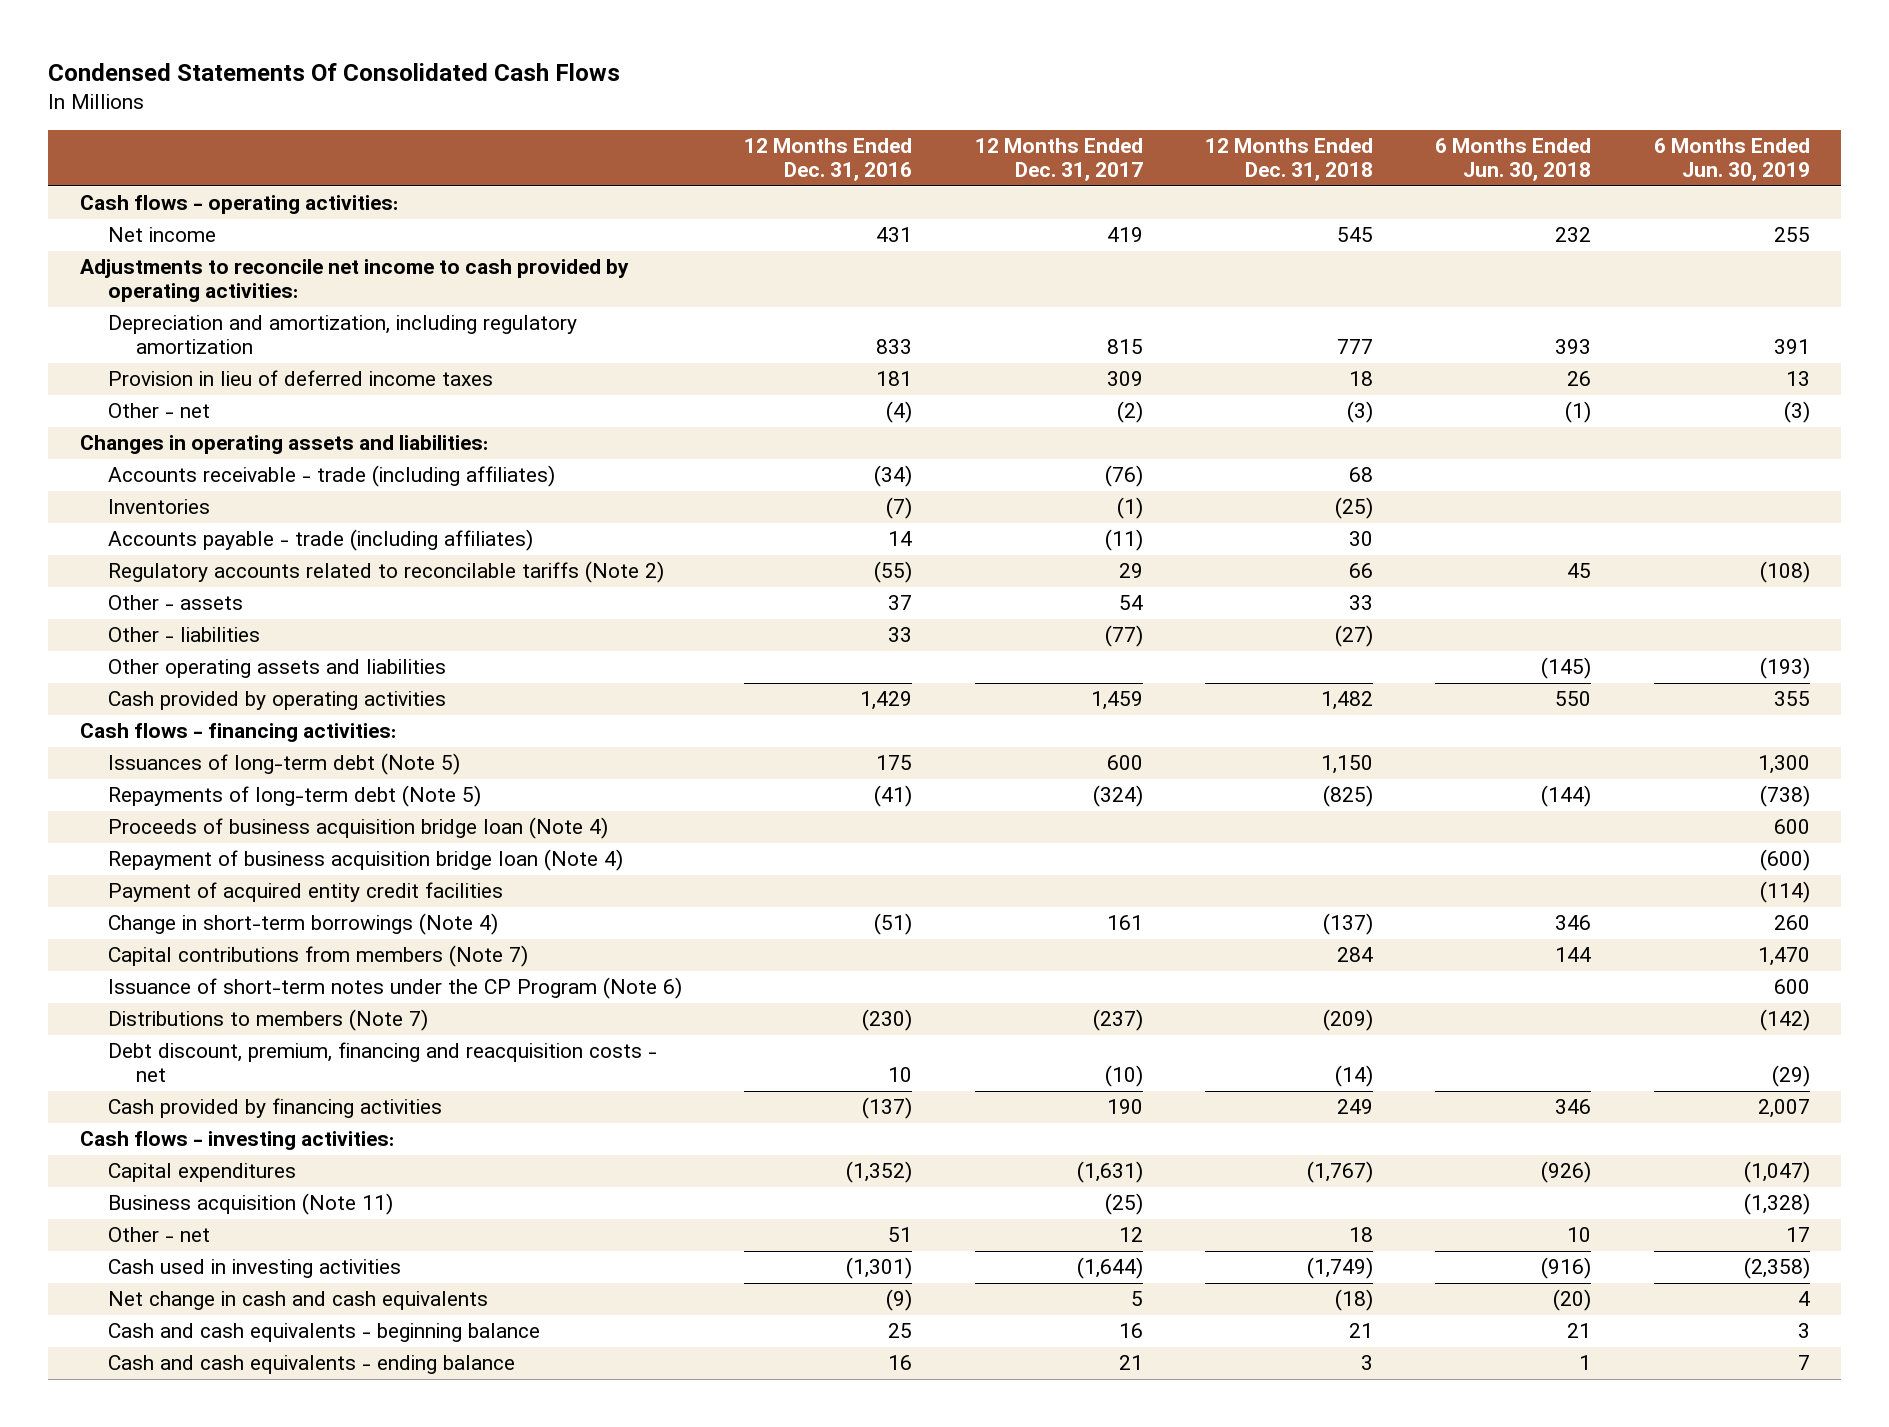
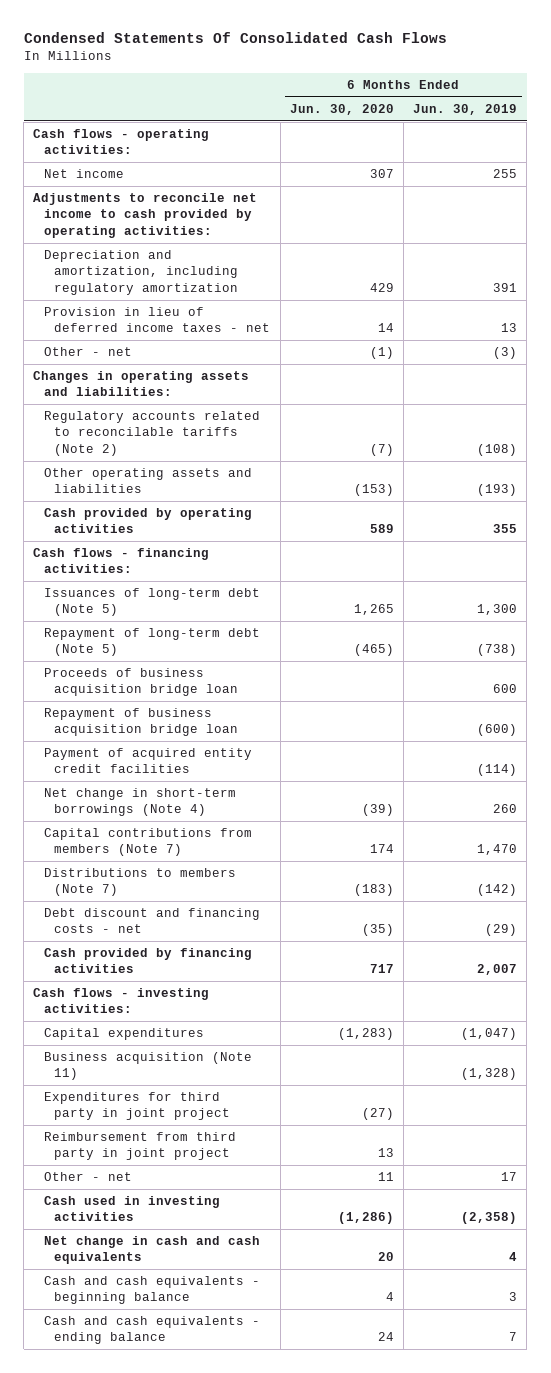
[744,138,913,182] 12 Months Ended Dec. 31, 2016 -> none
[974,138,1143,182] 12 Months Ended Dec. 31, 2017 -> none
[1204,138,1373,182] 12 Months Ended Dec. 31, 2018 -> none
[1435,138,1592,182] 6 Months Ended Jun. 30, 2018 -> none
none -> [289,103,394,115] Jun. 30, 2020
[108,370,494,387] Provision in lieu of deferred income taxes -> [43,307,271,333] Provision in lieu of deferred income taxes - net
[108,465,556,488] Accounts receivable - trade (including affiliates) -> none
[108,499,211,515] Inventories -> none
[108,529,534,552] Accounts payable - trade (including affiliates) -> none
[108,595,244,611] Other - assets -> none
[108,627,261,643] Other - liabilities -> none
[108,785,482,808] Repayments of long-term debt (Note 5) -> [43,628,260,657] Repayment of long-term debt (Note 5)
[108,817,609,840] Proceeds of business acquisition bridge loan (Note 4) -> [43,668,239,697] Proceeds of business acquisition bridge loan
[108,849,624,872] Repayment of business acquisition bridge loan (Note 4) -> [43,708,239,737] Repayment of business acquisition bridge loan
[108,913,499,936] Change in short-term borrowings (Note 4) -> [43,788,236,817] Net change in short-term borrowings (Note 4)
[108,977,683,1000] Issuance of short-term notes under the CP Program (Note 6) -> none
[108,1042,658,1083] Debt discount, premium, financing and reacquisition costs - net -> [43,908,260,934] Debt discount and financing costs - net
none -> [43,1092,231,1121] Expenditures for third party in joint project
none -> [43,1132,236,1161] Reimbursement from third party in joint project

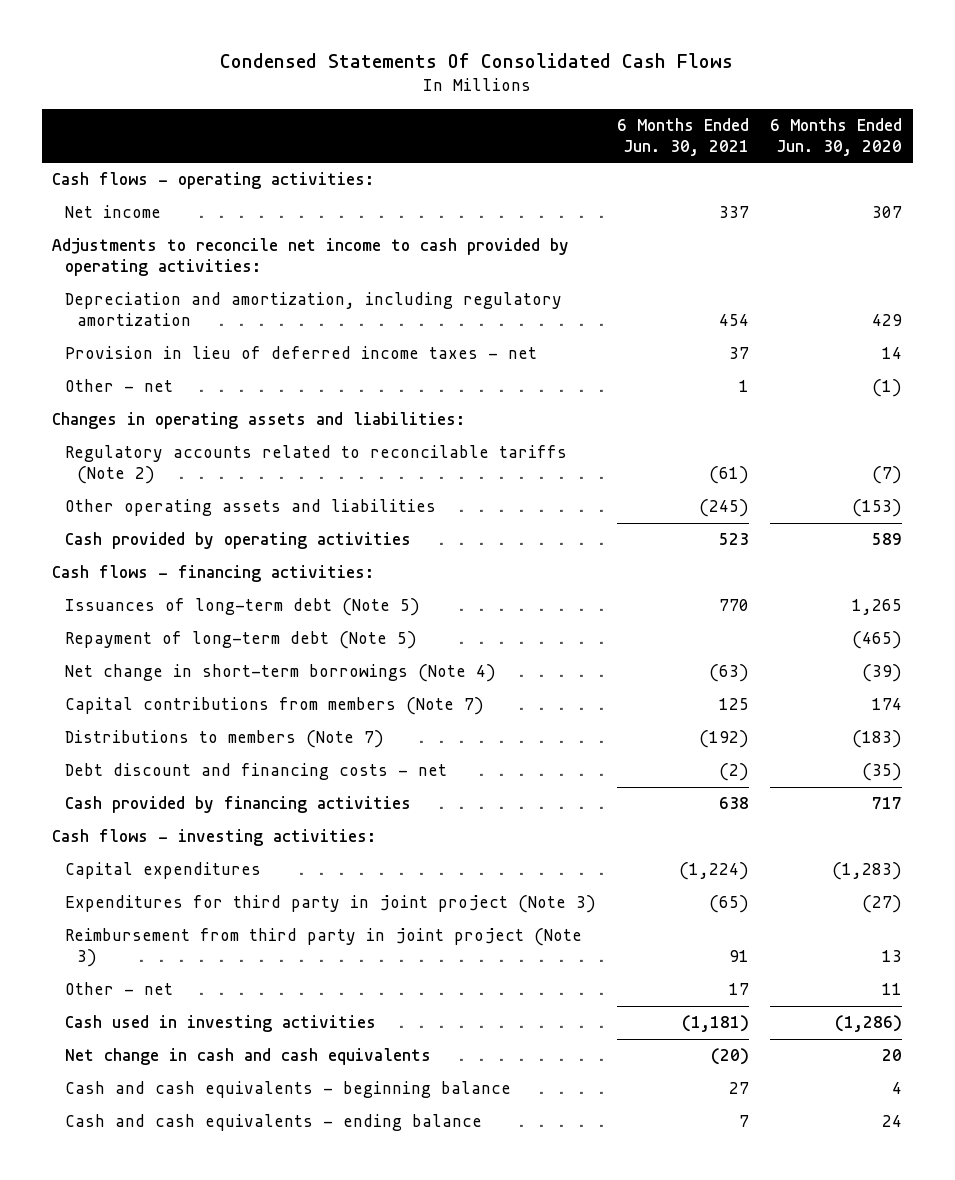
[413,103,518,115] Jun. 30, 2019 -> none
none -> [617,117,750,156] 6 Months Ended Jun. 30, 2021
[43,668,239,697] Proceeds of business acquisition bridge loan -> none
[43,708,239,737] Repayment of business acquisition bridge loan -> none
[43,748,252,774] Payment of acquired entity credit facilities -> none
[43,1052,252,1081] Business acquisition (Note 11) -> none
[43,1092,231,1121] Expenditures for third party in joint project -> [64,895,596,914] Expenditures for third party in joint project (Note 3)
[43,1132,236,1161] Reimbursement from third party in joint project -> [64,928,582,968] Reimbursement from third party in joint project (Note 3)

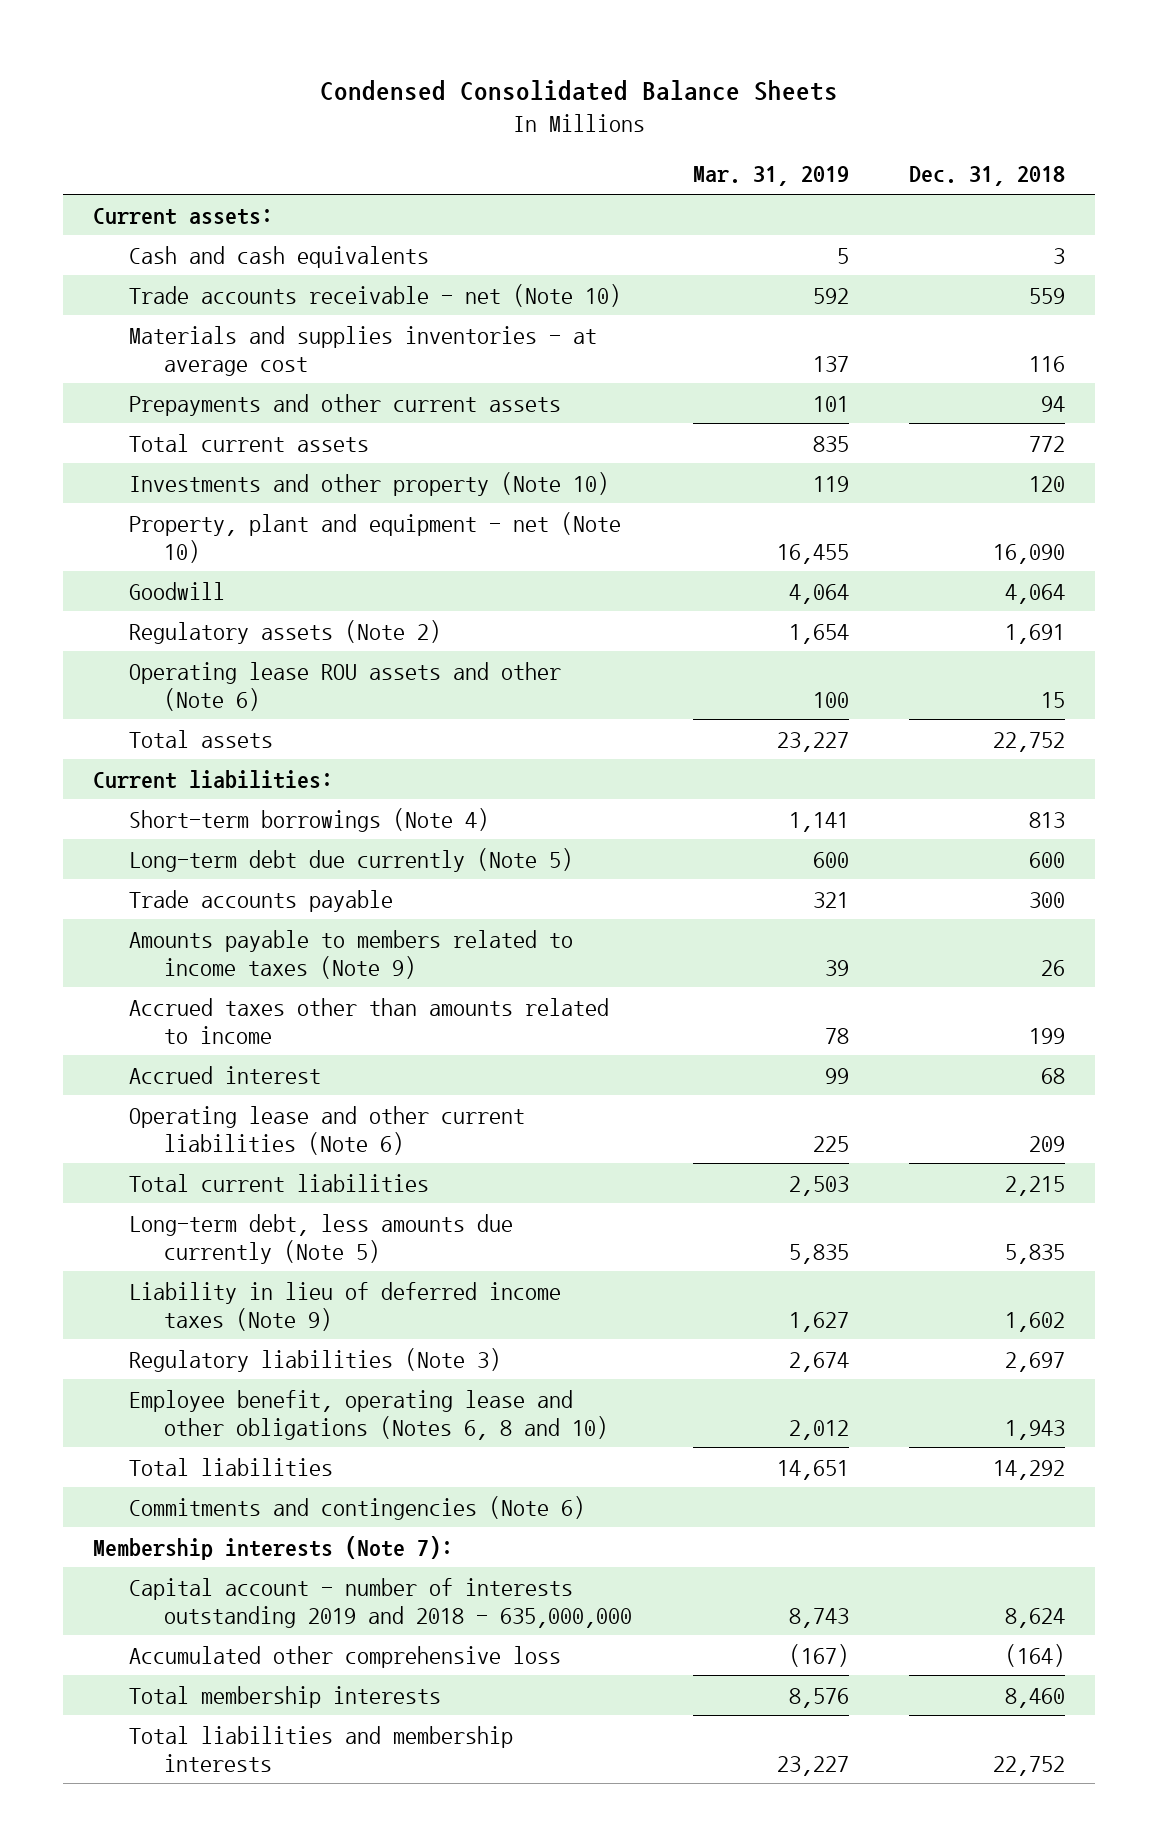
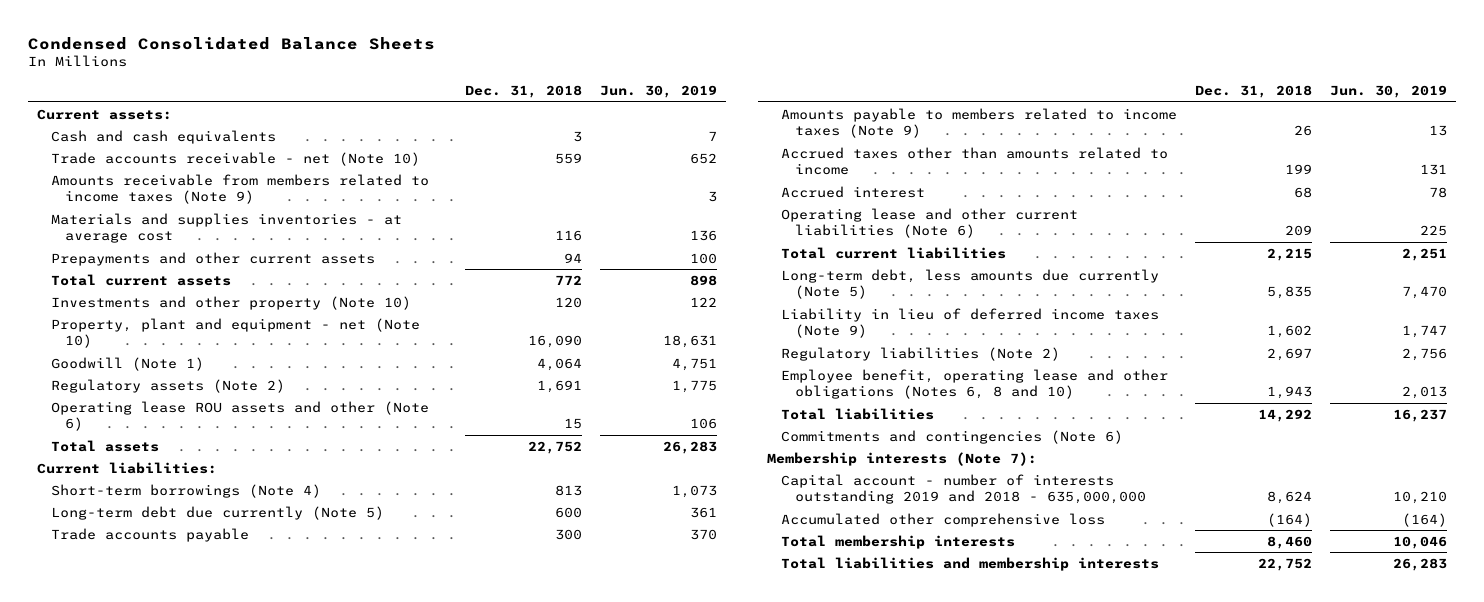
[692,166,849,187] Mar. 31, 2019 -> none
none -> [599,85,717,99] Jun. 30, 2019
none -> [50,173,429,205] Amounts receivable from members related to income taxes (Note 9)
[128,581,225,600] Goodwill -> [50,356,204,371] Goodwill (Note 1)
[128,1347,501,1372] Regulatory liabilities (Note 3) -> [781,346,1061,361] Regulatory liabilities (Note 2)

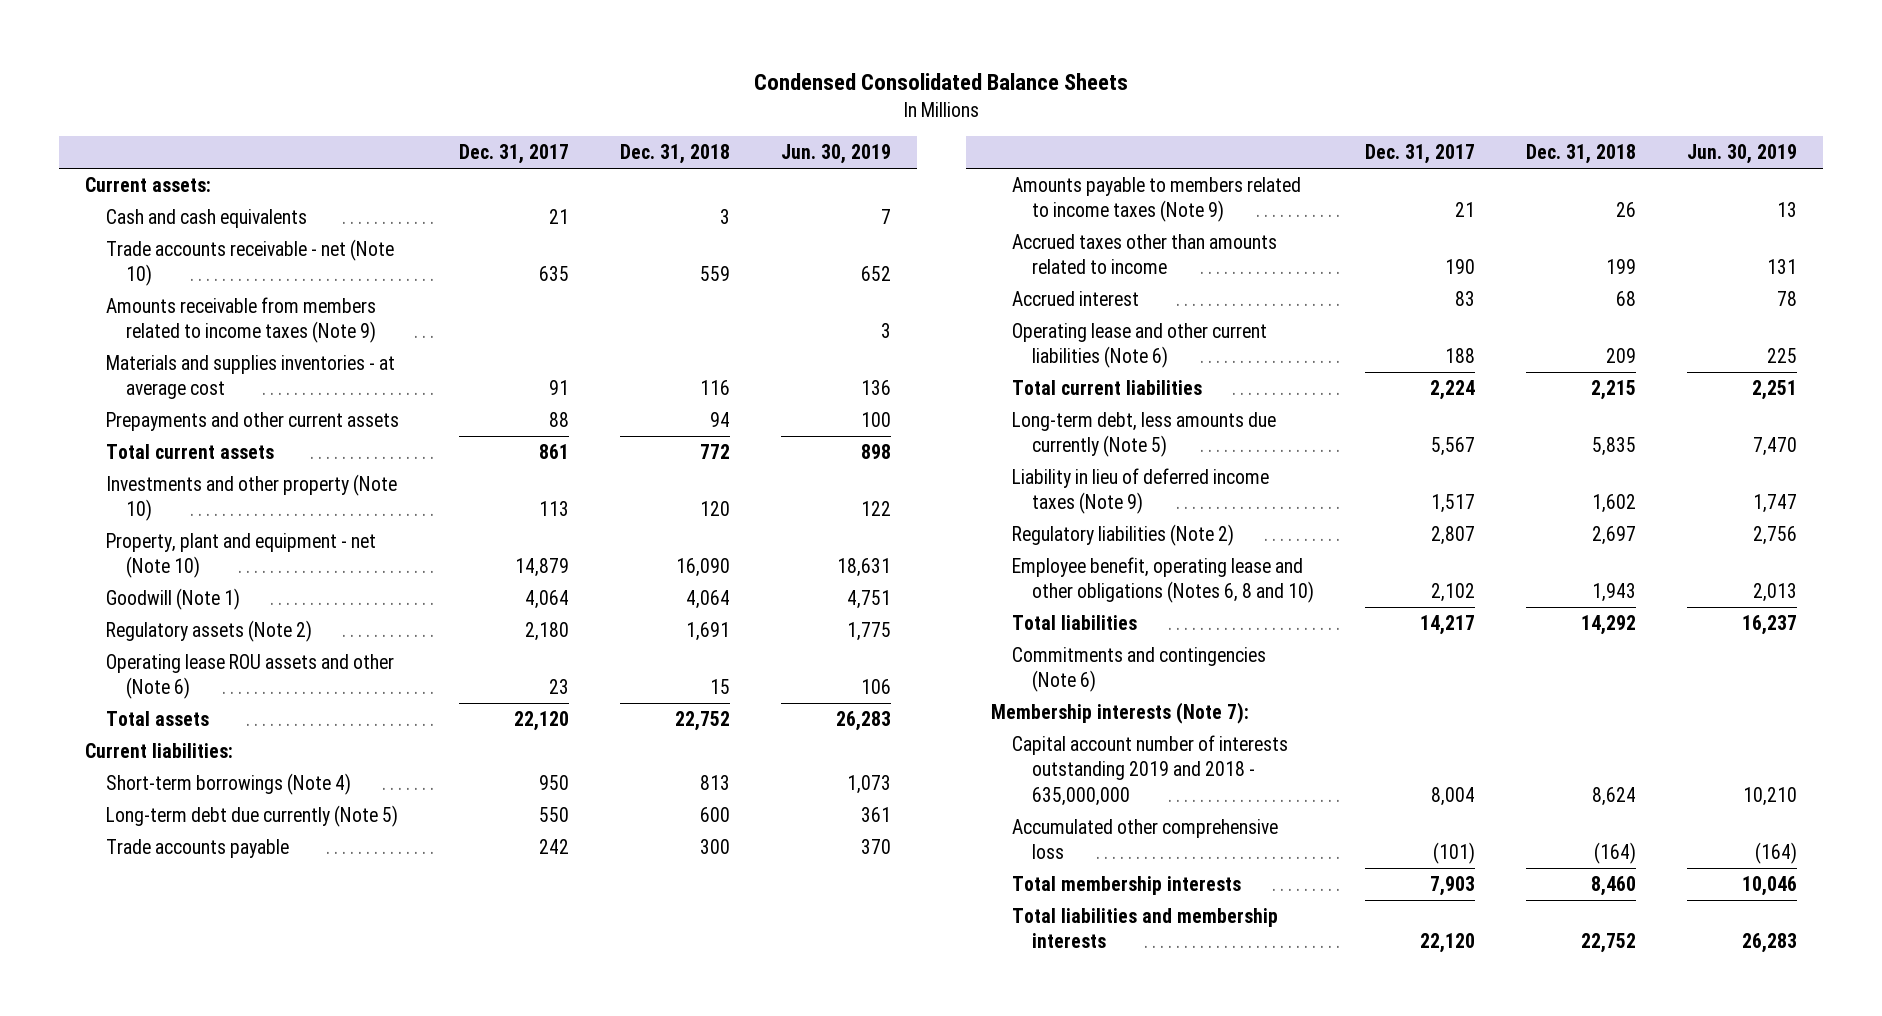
none -> [459,144,570,165] Dec. 31, 2017
[781,473,1147,505] Capital account - number of interests outstanding 2019 and 2018 - 635,000,000 -> [1011,735,1288,806] Capital account number of interests outstanding 2019 and 2018 - 635,000,000

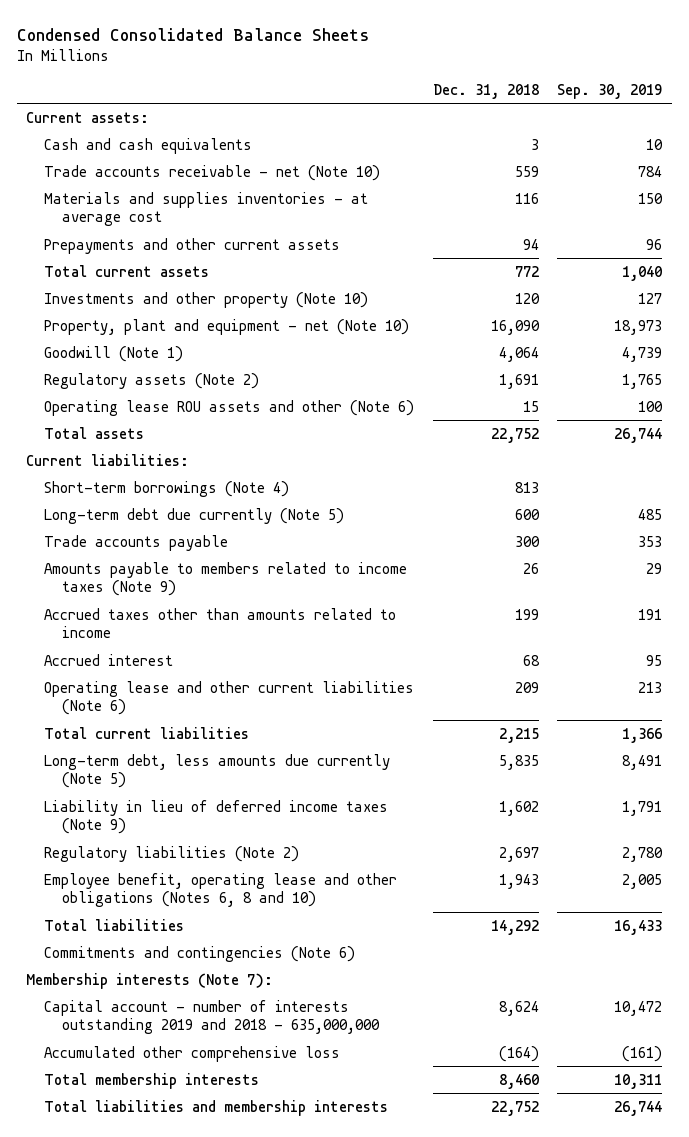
[459,144,570,165] Dec. 31, 2017 -> none
[781,144,892,165] Jun. 30, 2019 -> none
none -> [557,84,663,100] Sep. 30, 2019
[105,297,377,344] Amounts receivable from members related to income taxes (Note 9) -> none
[1011,735,1288,806] Capital account number of interests outstanding 2019 and 2018 - 635,000,000 -> [44,999,381,1035] Capital account - number of interests outstanding 2019 and 2018 - 635,000,000

